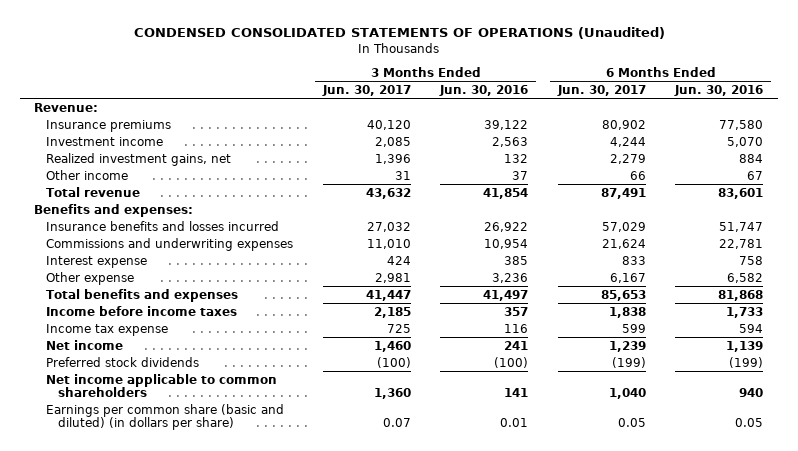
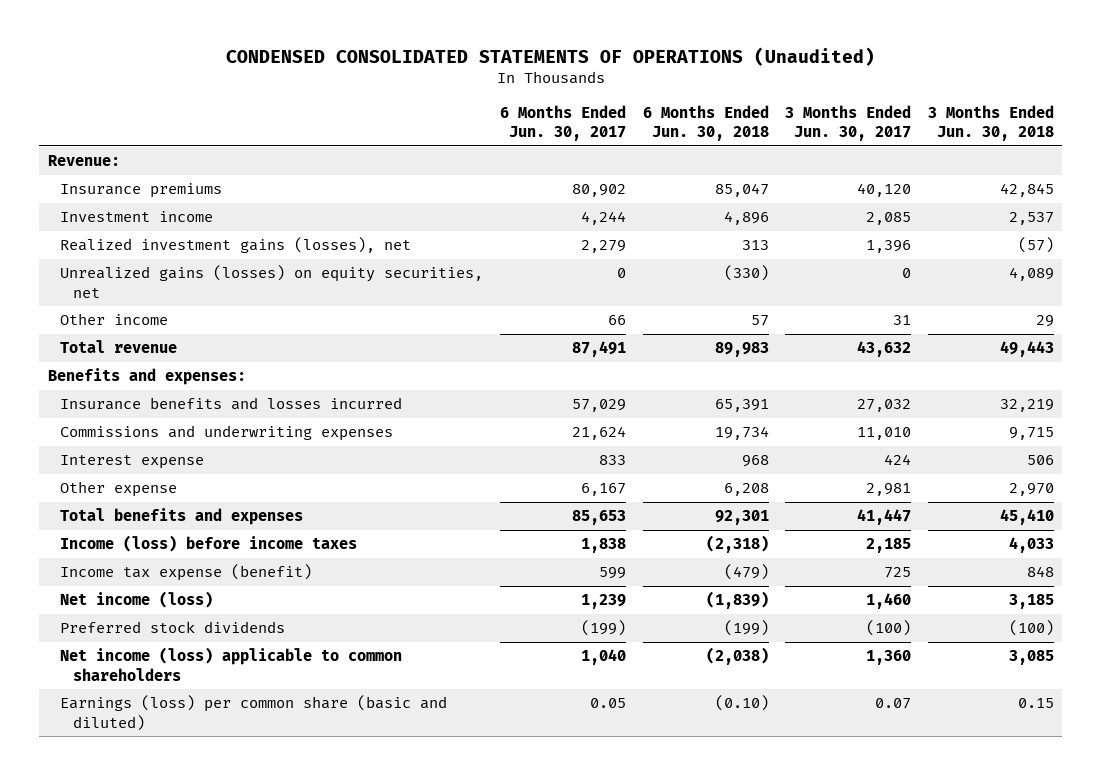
[439,85,529,97] Jun. 30, 2016 -> none
[674,85,764,97] Jun. 30, 2016 -> none
none -> [642,104,769,142] 6 Months Ended Jun. 30, 2018
none -> [927,104,1054,142] 3 Months Ended Jun. 30, 2018
[46,152,232,166] Realized investment gains, net -> [60,237,412,254] Realized investment gains (losses), net
none -> [60,265,484,298] Unrealized gains (losses) on equity securities, net
[46,305,238,316] Income before income taxes -> [60,535,358,553] Income (loss) before income taxes
[46,323,169,336] Income tax expense -> [60,564,313,582] Income tax expense (benefit)
[46,339,124,350] Net income -> [60,591,214,609] Net income (loss)
[46,373,278,398] Net income applicable to common shareholders -> [60,647,403,681] Net income (loss) applicable to common shareholders
[46,403,285,431] Earnings per common share (basic and diluted) (in dollars per share) -> [60,695,448,731] Earnings (loss) per common share (basic and diluted)

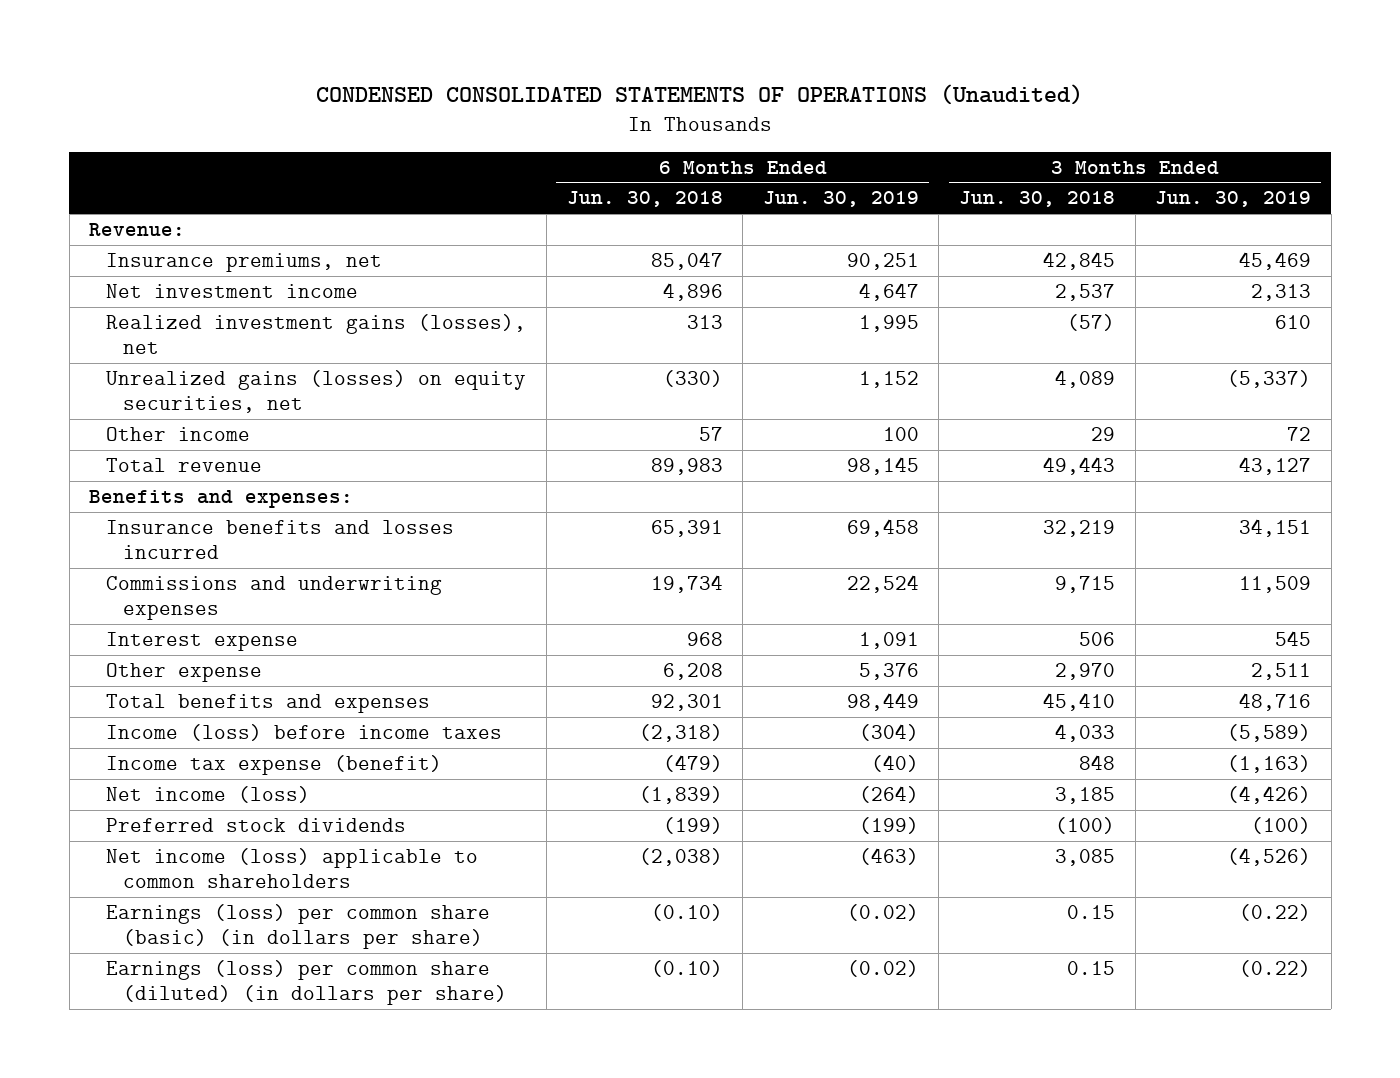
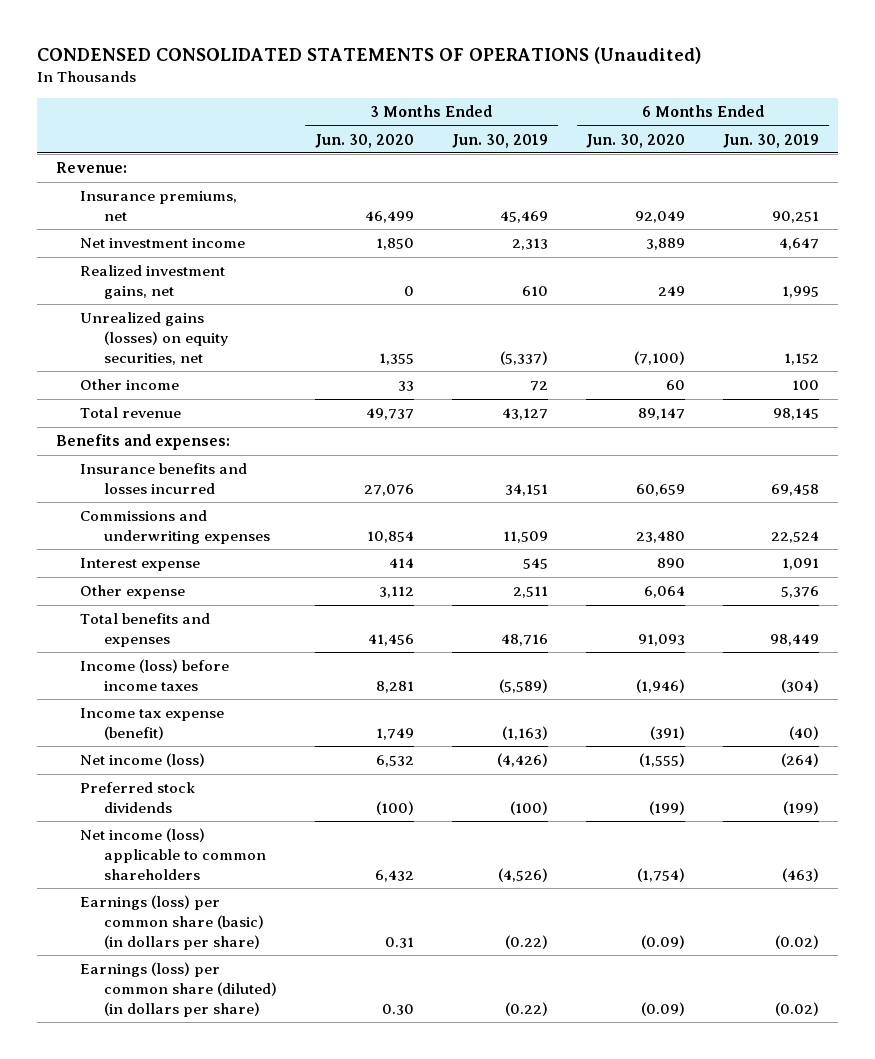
[566,191,723,208] Jun. 30, 2018 -> none
[958,191,1115,208] Jun. 30, 2018 -> none
none -> [314,133,414,148] Jun. 30, 2020
none -> [586,133,686,148] Jun. 30, 2020
[106,313,527,355] Realized investment gains (losses), net -> [79,265,225,299] Realized investment gains, net

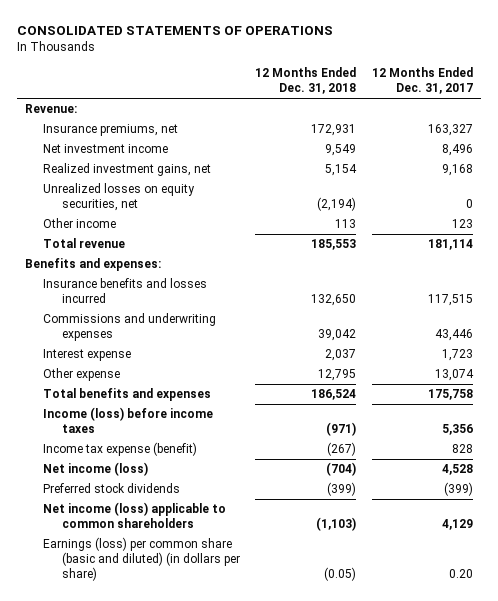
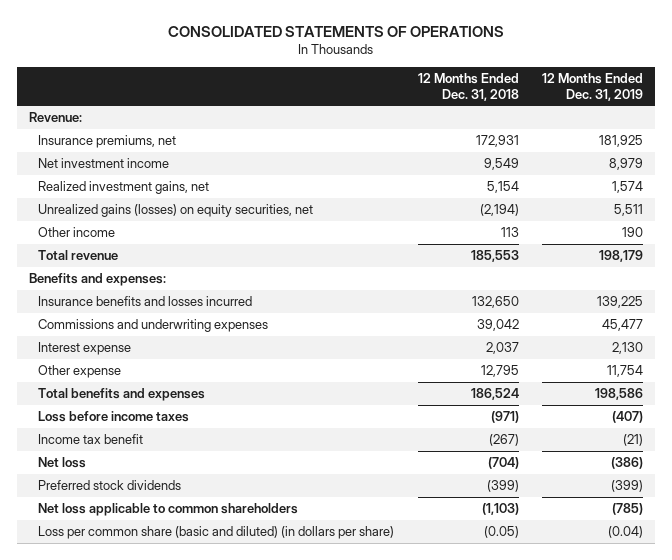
[372,67,474,95] 12 Months Ended Dec. 31, 2017 -> none
none -> [542,73,644,101] 12 Months Ended Dec. 31, 2019
[43,183,196,212] Unrealized losses on equity securities, net -> [37,203,313,217] Unrealized gains (losses) on equity securities, net
[43,407,214,434] Income (loss) before income taxes -> [37,410,189,422] Loss before income taxes
[43,442,198,457] Income tax expense (benefit) -> [37,433,143,444] Income tax benefit
[43,462,149,477] Net income (loss) -> [37,456,86,468] Net loss
[43,502,227,529] Net income (loss) applicable to common shareholders -> [37,502,298,516] Net loss applicable to common shareholders
[43,537,240,581] Earnings (loss) per common share (basic and diluted) (in dollars per share) -> [37,525,394,539] Loss per common share (basic and diluted) (in dollars per share)

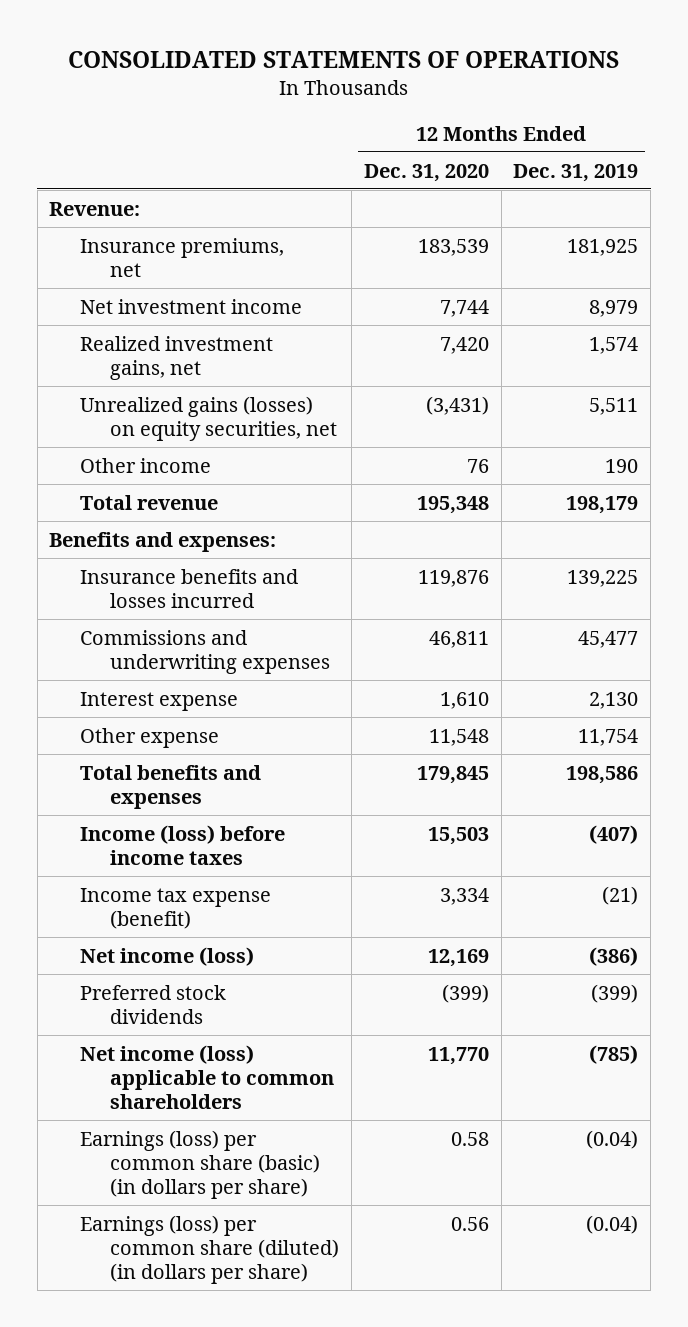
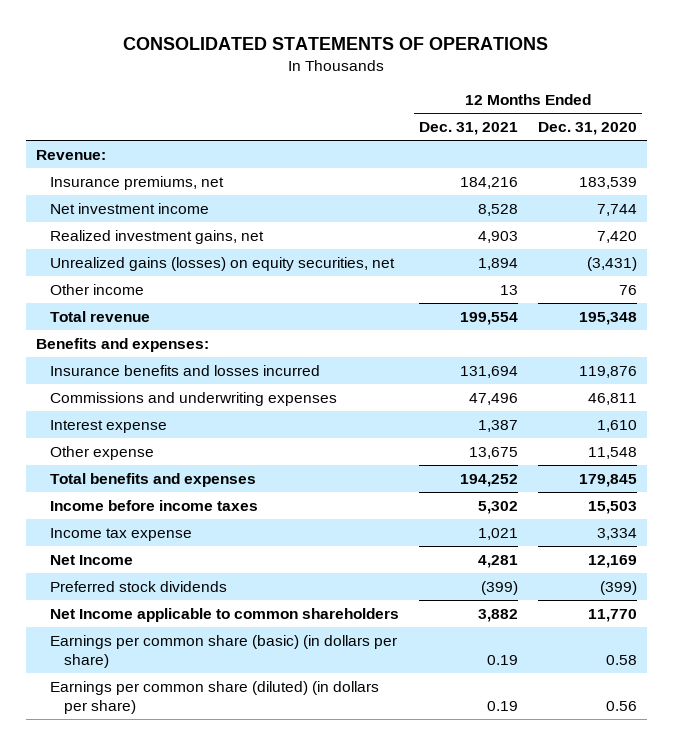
[513,163,639,182] Dec. 31, 2019 -> none
none -> [418,121,518,135] Dec. 31, 2021
[79,824,285,865] Income (loss) before income taxes -> [50,499,259,511] Income before income taxes
[79,887,271,929] Income tax expense (benefit) -> [50,527,193,541] Income tax expense
[79,946,254,966] Net income (loss) -> [50,554,134,565] Net Income
[79,1044,335,1109] Net income (loss) applicable to common shareholders -> [50,607,400,622] Net Income applicable to common shareholders
[79,1129,321,1199] Earnings (loss) per common share (basic) (in dollars per share) -> [50,634,398,669] Earnings per common share (basic) (in dollars per share)
[79,1214,340,1284] Earnings (loss) per common share (diluted) (in dollars per share) -> [50,680,380,715] Earnings per common share (diluted) (in dollars per share)

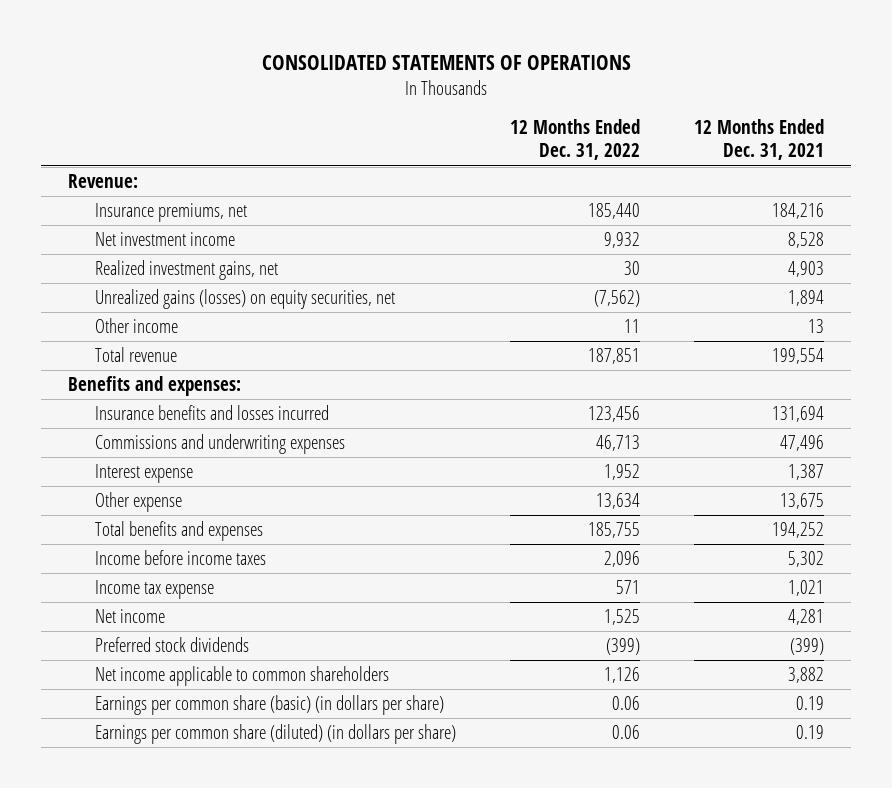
[537,121,637,135] Dec. 31, 2020 -> none
none -> [510,119,641,161] 12 Months Ended Dec. 31, 2022
[50,554,134,565] Net Income -> [95,609,166,624] Net income
[50,607,400,622] Net Income applicable to common shareholders -> [95,666,390,687] Net income applicable to common shareholders

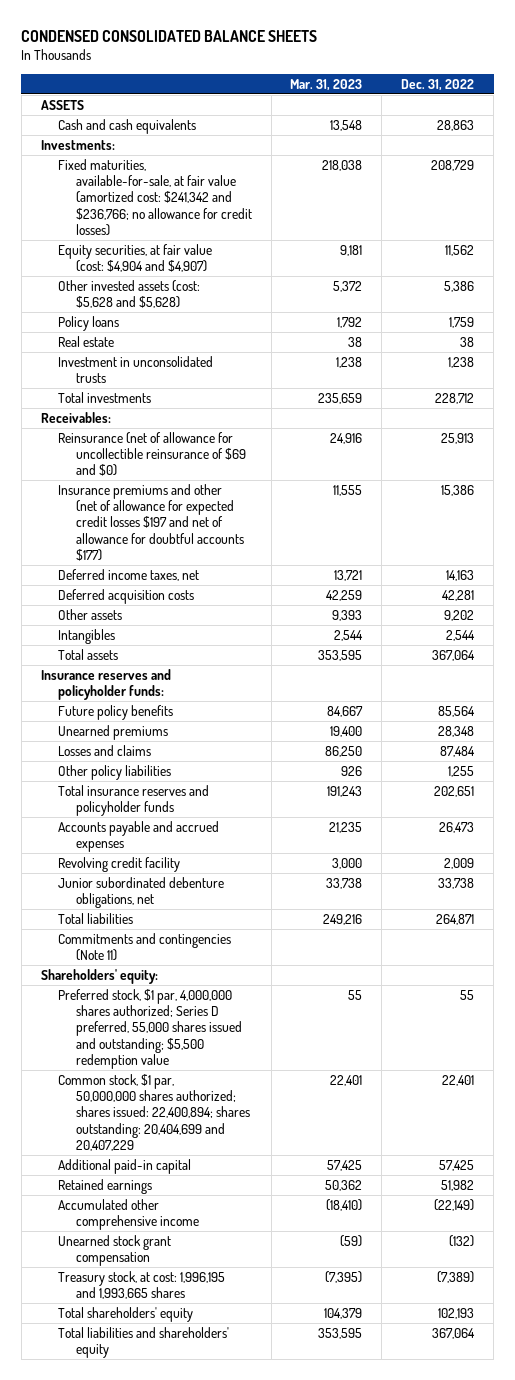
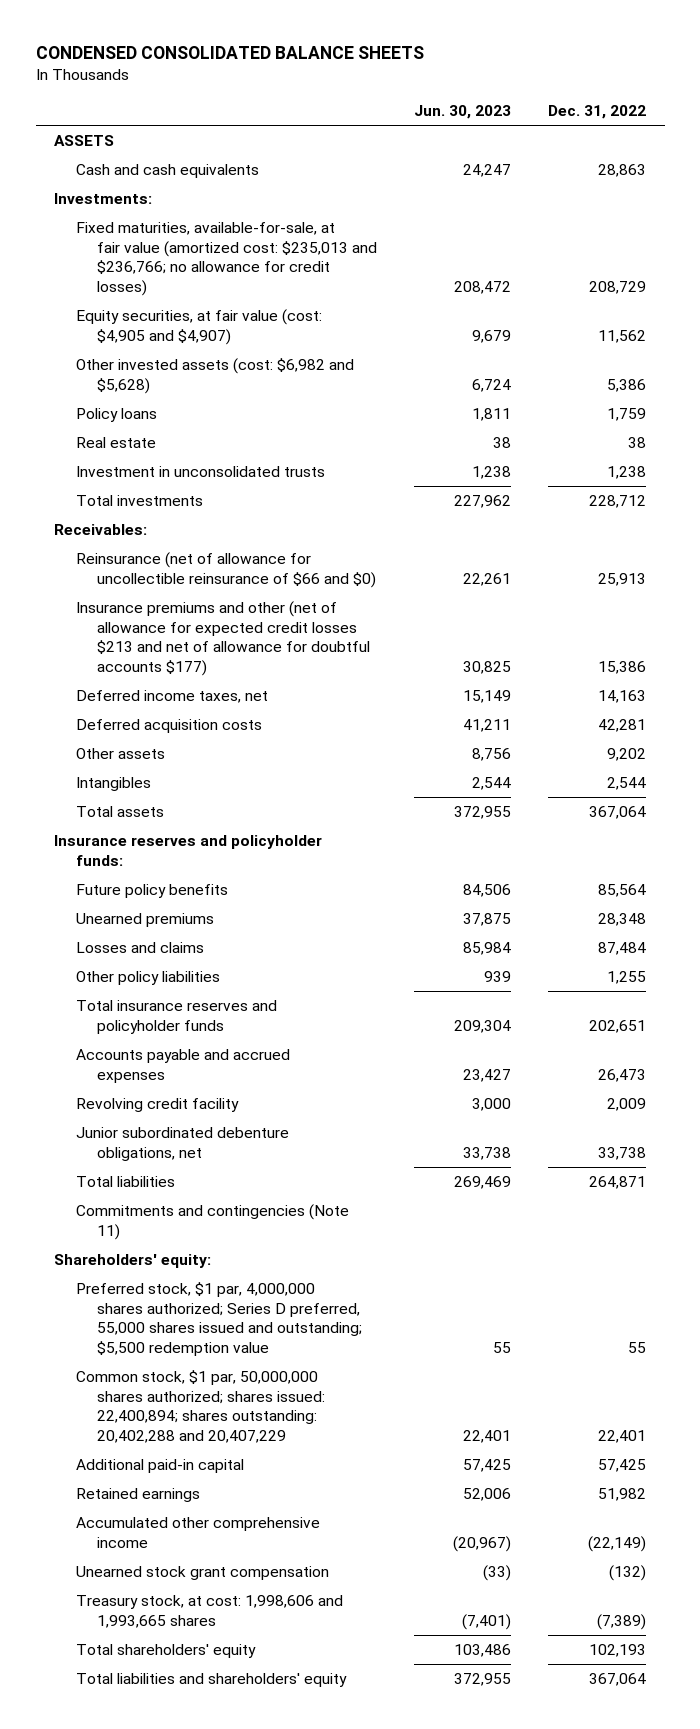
[290,78,363,91] Mar. 31, 2023 -> none
none -> [414,104,512,119] Jun. 30, 2023
[58,158,252,236] Fixed maturities, available-for-sale, at fair value (amortized cost: $241,342 and $236,766; no allowance for credit losses) -> [75,222,378,296] Fixed maturities, available-for-sale, at fair value (amortized cost: $235,013 and $236,766; no allowance for credit losses)
[58,243,213,273] Equity securities, at fair value (cost: $4,904 and $4,907) -> [75,309,322,345] Equity securities, at fair value (cost: $4,905 and $4,907)
[58,279,201,309] Other invested assets (cost: $5,628 and $5,628) -> [75,358,354,394] Other invested assets (cost: $6,982 and $5,628)
[58,431,246,477] Reinsurance (net of allowance for uncollectible reinsurance of $69 and $0) -> [75,552,377,588] Reinsurance (net of allowance for uncollectible reinsurance of $66 and $0)
[58,483,244,561] Insurance premiums and other (net of allowance for expected credit losses $197 and net of allowance for doubtful accounts $177) -> [75,601,371,676] Insurance premiums and other (net of allowance for expected credit losses $213 and net of allowance for doubtful accounts $177)
[58,1073,250,1151] Common stock, $1 par, 50,000,000 shares authorized; shares issued: 22,400,894; shares outstanding: 20,404,699 and 20,407,229 -> [75,1370,326,1443] Common stock, $1 par, 50,000,000 shares authorized; shares issued: 22,400,894; shares outstanding: 20,402,288 and 20,407,229
[58,1270,226,1300] Treasury stock, at cost: 1,996,195 and 1,993,665 shares -> [75,1595,343,1628] Treasury stock, at cost: 1,998,606 and 1,993,665 shares

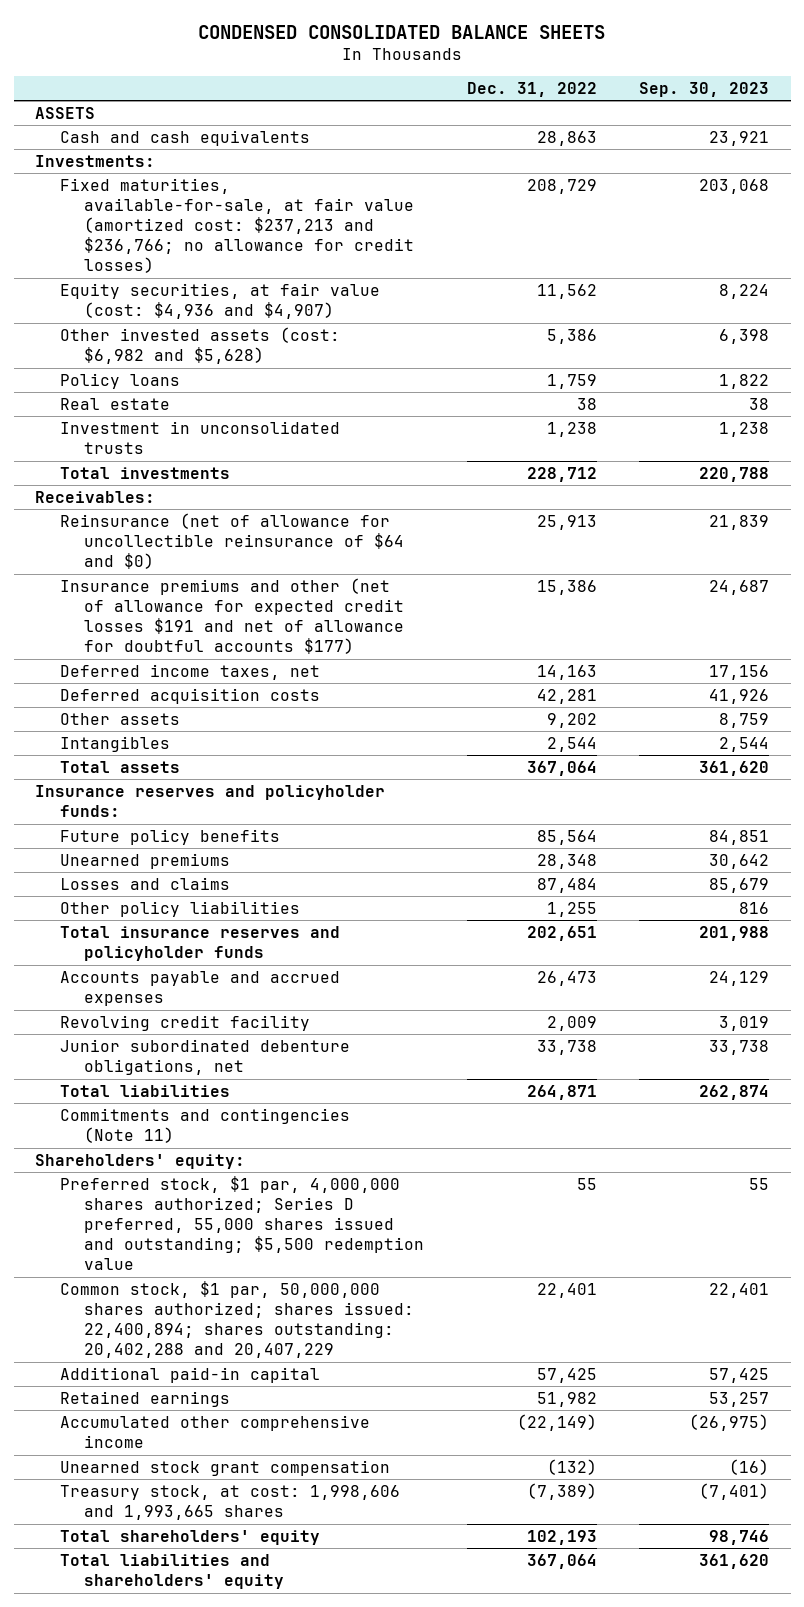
[414,104,512,119] Jun. 30, 2023 -> none
none -> [639,82,770,98] Sep. 30, 2023
[75,222,378,296] Fixed maturities, available-for-sale, at fair value (amortized cost: $235,013 and $236,766; no allowance for credit losses) -> [59,178,415,274] Fixed maturities, available-for-sale, at fair value (amortized cost: $237,213 and $236,766; no allowance for credit losses)
[75,309,322,345] Equity securities, at fair value (cost: $4,905 and $4,907) -> [59,283,380,320] Equity securities, at fair value (cost: $4,936 and $4,907)
[75,552,377,588] Reinsurance (net of allowance for uncollectible reinsurance of $66 and $0) -> [59,513,405,570] Reinsurance (net of allowance for uncollectible reinsurance of $64 and $0)
[75,601,371,676] Insurance premiums and other (net of allowance for expected credit losses $213 and net of allowance for doubtful accounts $177) -> [59,578,405,655] Insurance premiums and other (net of allowance for expected credit losses $191 and net of allowance for doubtful accounts $177)

